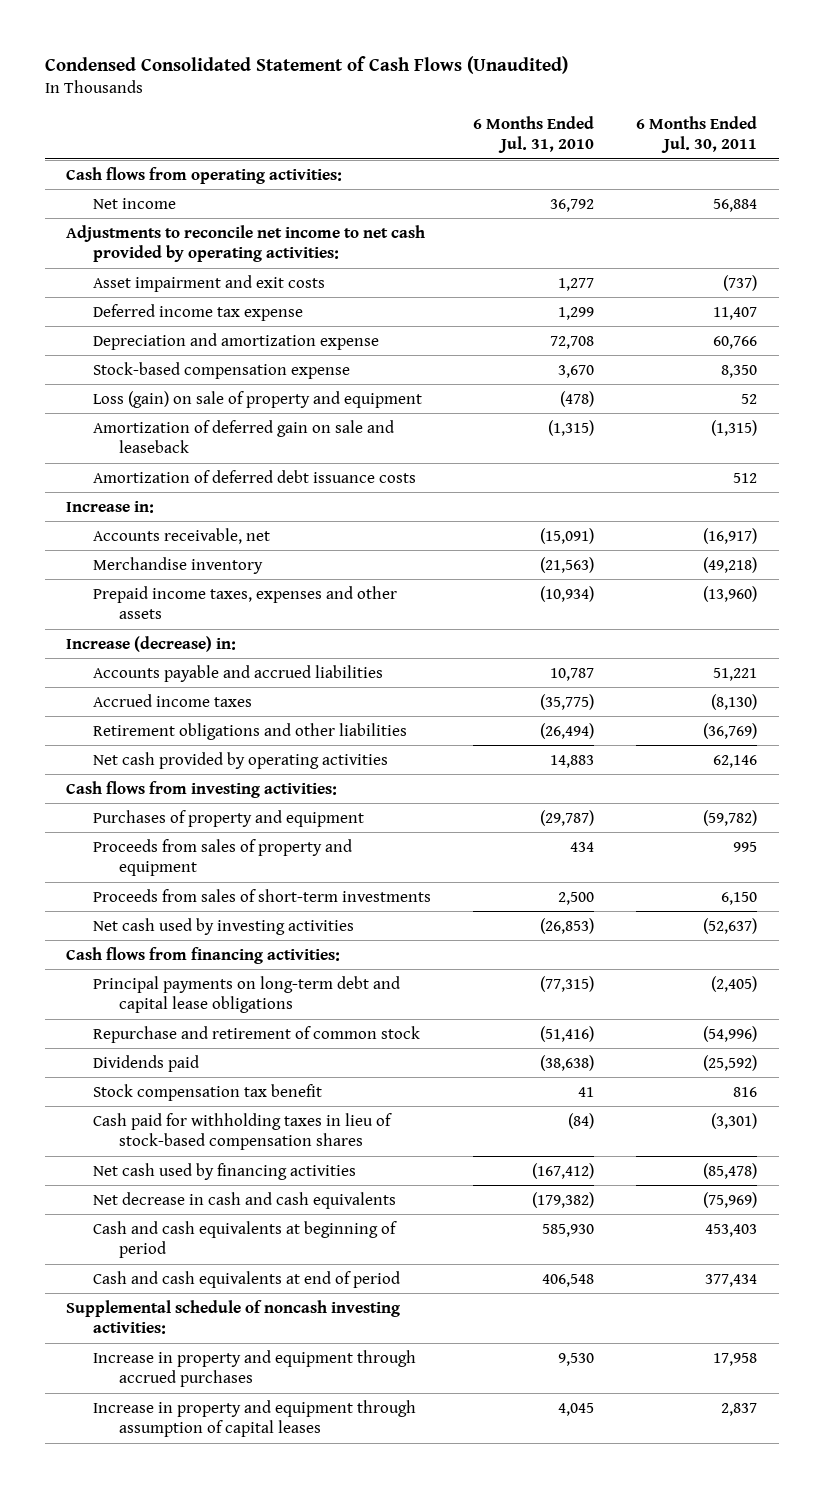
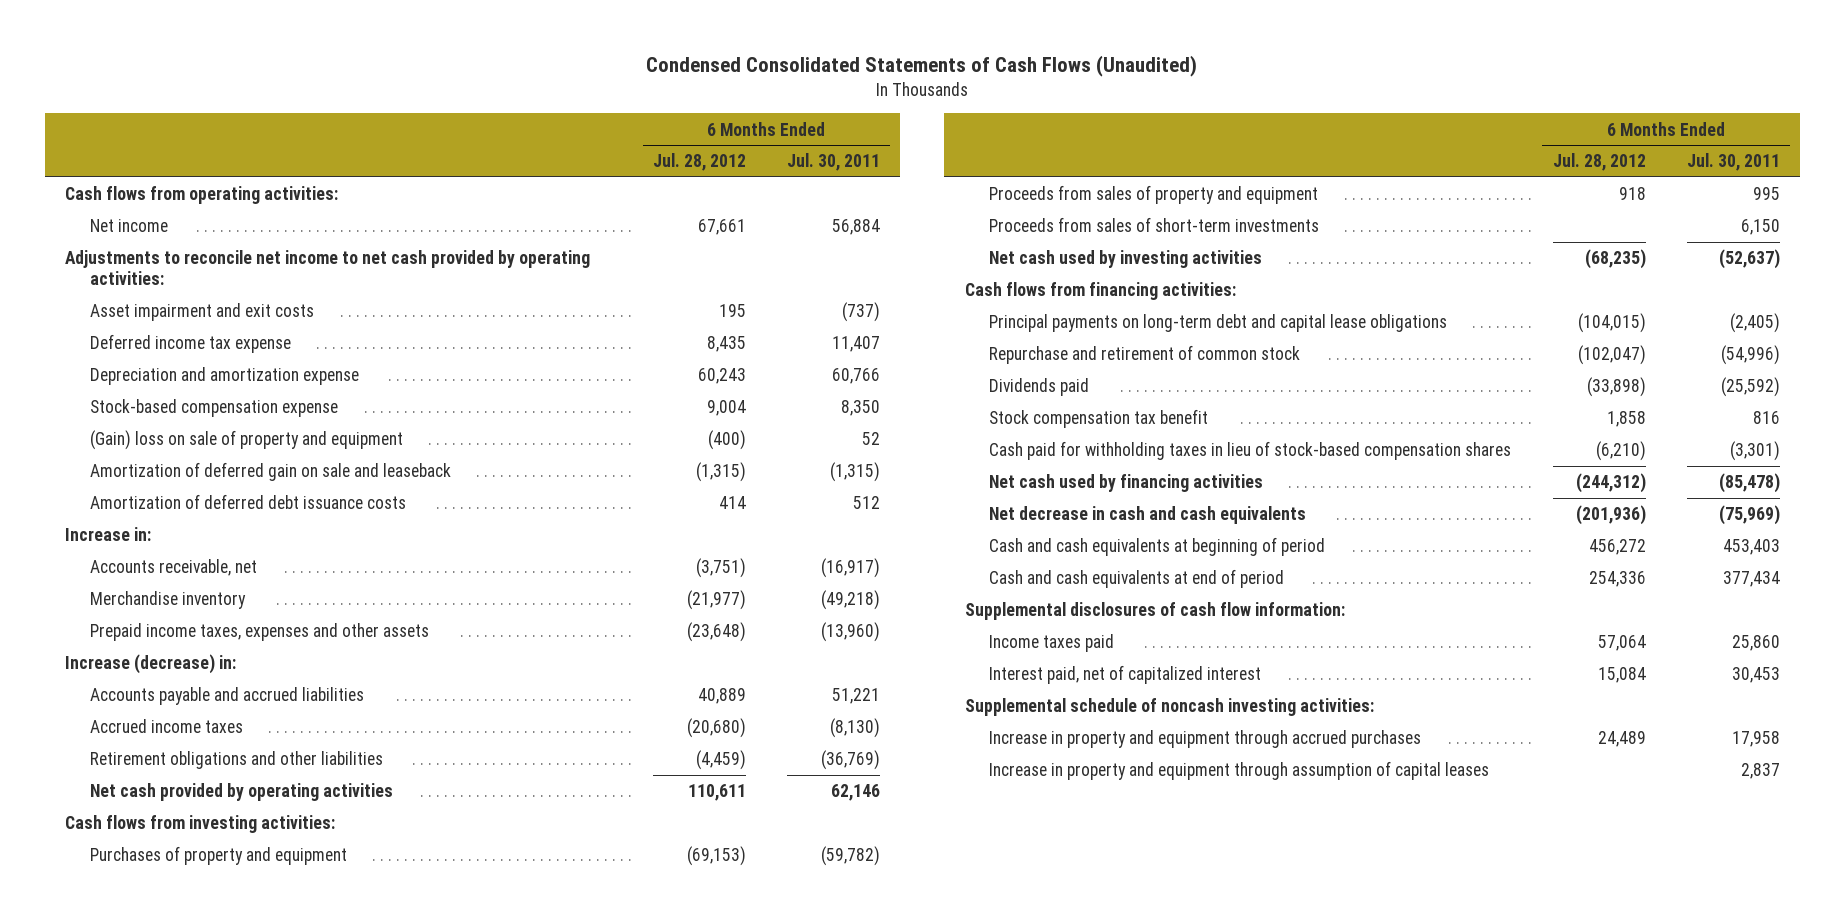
[45,55,569,74] Condensed Consolidated Statement of Cash Flows (Unaudited) -> [646,55,1198,78] Condensed Consolidated Statements of Cash Flows (Unaudited)
[473,115,595,154] 6 Months Ended Jul. 31, 2010 -> none
none -> [652,153,746,172] Jul. 28, 2012
[92,390,422,408] Loss (gain) on sale of property and equipment -> [89,430,403,451] (Gain) loss on sale of property and equipment
none -> [964,602,1345,621] Supplemental disclosures of cash flow information:
none -> [989,634,1115,653] Income taxes paid
none -> [989,665,1262,685] Interest paid, net of capitalized interest

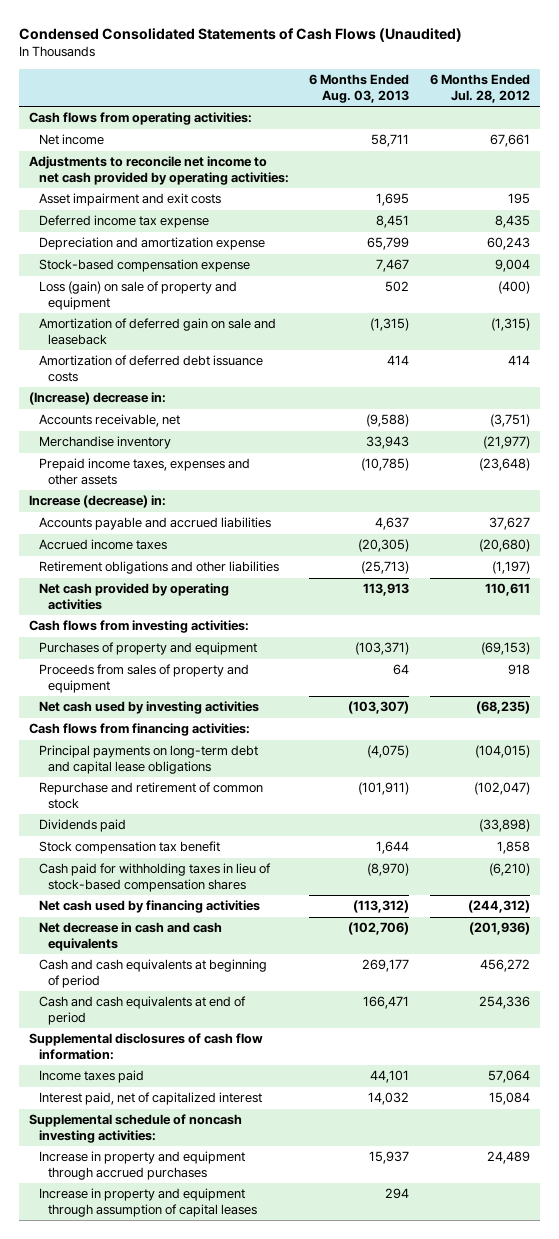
[786,153,880,172] Jul. 30, 2011 -> none
none -> [309,74,410,103] 6 Months Ended Aug. 03, 2013
[89,430,403,451] (Gain) loss on sale of property and equipment -> [38,281,237,311] Loss (gain) on sale of property and equipment
[65,527,152,542] Increase in: -> [29,392,167,406] (Increase) decrease in:
[697,688,746,705] 40,889 -> [488,517,530,531] 37,627
[695,750,746,771] (4,459) -> [491,561,530,575] (1,197)
[989,217,1320,233] Proceeds from sales of short-term investments -> none

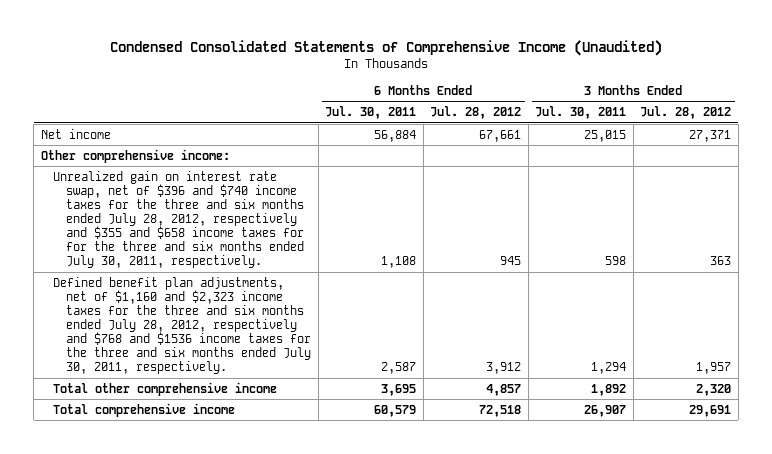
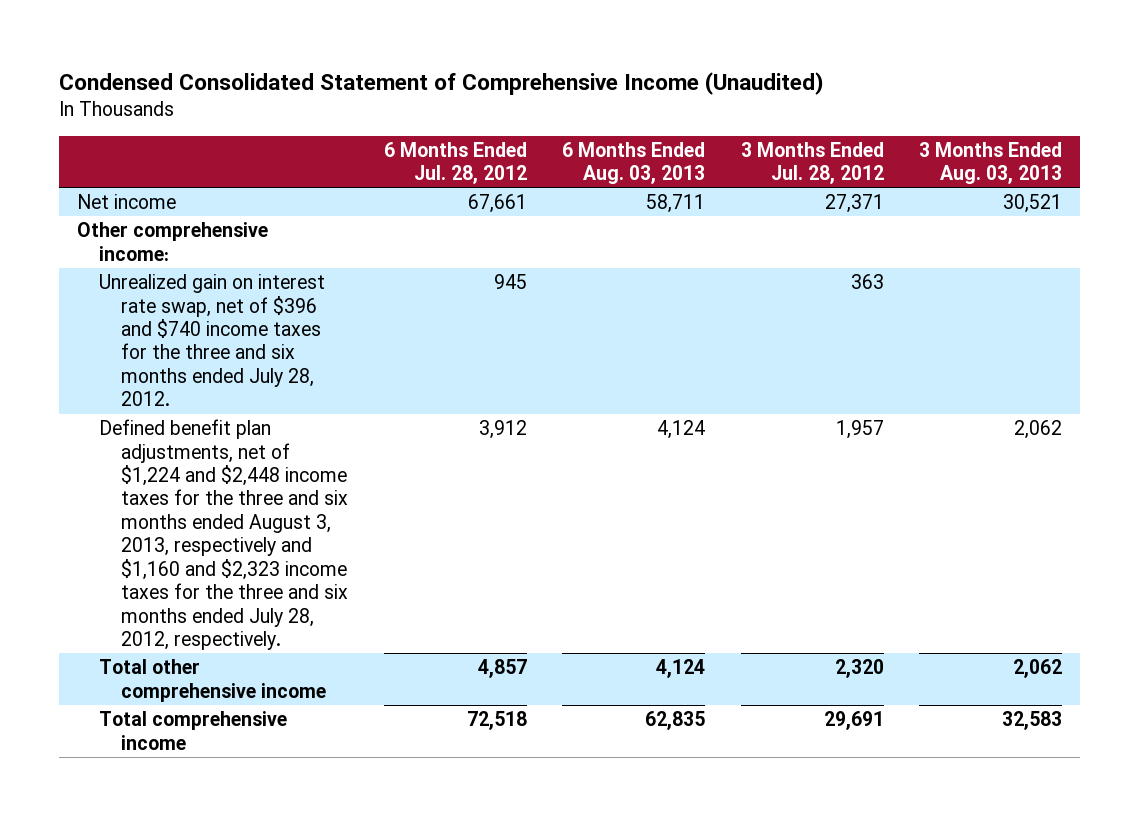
[109,40,662,57] Condensed Consolidated Statements of Comprehensive Income (Unaudited) -> [59,71,825,95] Condensed Consolidated Statement of Comprehensive Income (Unaudited)
[325,106,417,120] Jul. 30, 2011 -> none
[535,106,627,120] Jul. 30, 2011 -> none
none -> [562,141,706,185] 6 Months Ended Aug. 03, 2013
none -> [919,141,1063,185] 3 Months Ended Aug. 03, 2013
[53,170,305,269] Unrealized gain on interest rate swap, net of $396 and $740 income taxes for the three and six months ended July 28, 2012, respectively and $355 and $658 income taxes for for the three and six months ended July 30, 2011, respectively. -> [99,274,326,407] Unrealized gain on interest rate swap, net of $396 and $740 income taxes for the three and six months ended July 28, 2012.
[53,276,312,375] Defined benefit plan adjustments, net of $1,160 and $2,323 income taxes for the three and six months ended July 28, 2012, respectively and $768 and $1536 income taxes for the three and six months ended July 30, 2011, respectively. -> [99,419,349,651] Defined benefit plan adjustments, net of $1,224 and $2,448 income taxes for the three and six months ended August 3, 2013, respectively and $1,160 and $2,323 income taxes for the three and six months ended July 28, 2012, respectively.

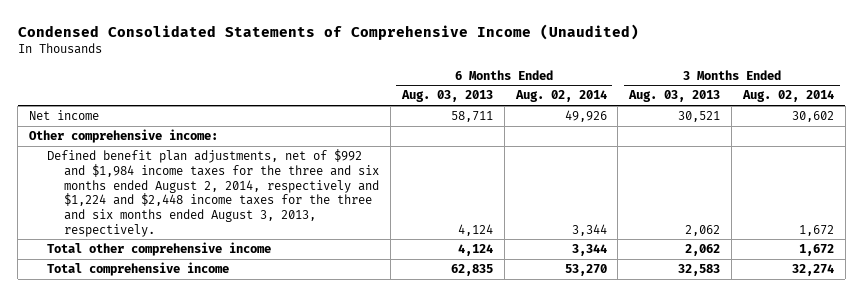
[59,71,825,95] Condensed Consolidated Statement of Comprehensive Income (Unaudited) -> [17,23,639,40] Condensed Consolidated Statements of Comprehensive Income (Unaudited)
[383,141,527,185] 6 Months Ended Jul. 28, 2012 -> none
[740,141,884,185] 3 Months Ended Jul. 28, 2012 -> none
none -> [514,90,607,103] Aug. 02, 2014
none -> [741,90,834,103] Aug. 02, 2014
[99,274,326,407] Unrealized gain on interest rate swap, net of $396 and $740 income taxes for the three and six months ended July 28, 2012. -> none
[99,419,349,651] Defined benefit plan adjustments, net of $1,224 and $2,448 income taxes for the three and six months ended August 3, 2013, respectively and $1,160 and $2,323 income taxes for the three and six months ended July 28, 2012, respectively. -> [46,149,380,237] Defined benefit plan adjustments, net of $992 and $1,984 income taxes for the three and six months ended August 2, 2014, respectively and $1,224 and $2,448 income taxes for the three and six months ended August 3, 2013, respectively.

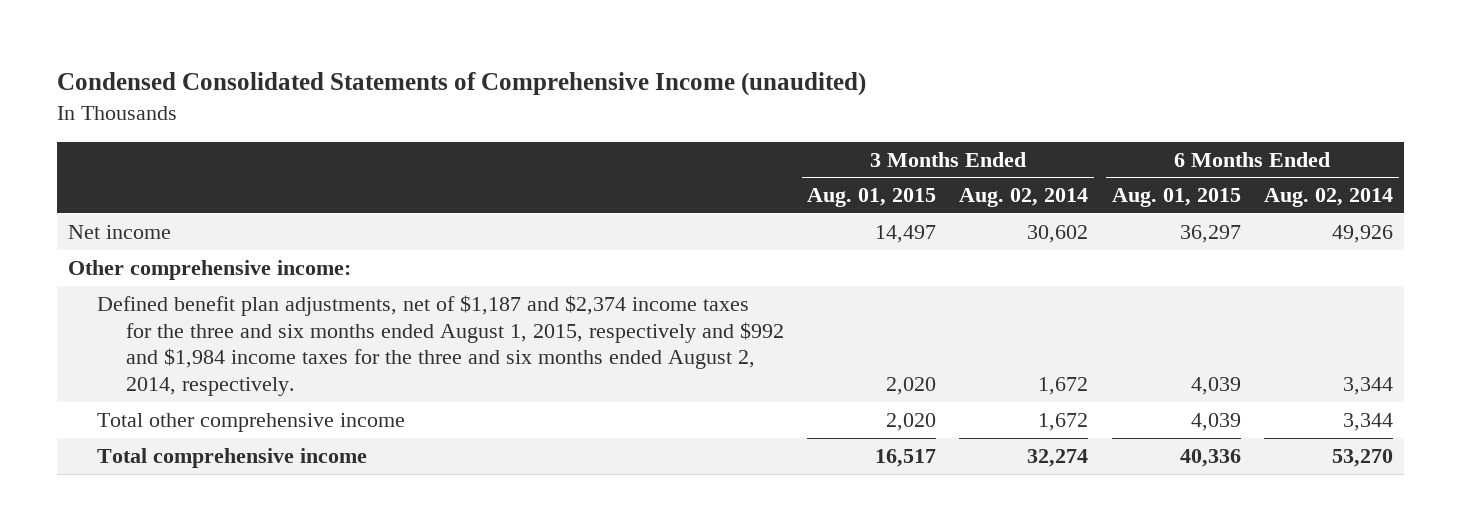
[17,23,639,40] Condensed Consolidated Statements of Comprehensive Income (Unaudited) -> [56,72,866,97] Condensed Consolidated Statements of Comprehensive Income (unaudited)
[400,90,493,103] Aug. 03, 2013 -> none
[628,90,721,103] Aug. 03, 2013 -> none
none -> [807,188,937,208] Aug. 01, 2015
none -> [1111,188,1241,208] Aug. 01, 2015
[46,149,380,237] Defined benefit plan adjustments, net of $992 and $1,984 income taxes for the three and six months ended August 2, 2014, respectively and $1,224 and $2,448 income taxes for the three and six months ended August 3, 2013, respectively. -> [97,294,785,396] Defined benefit plan adjustments, net of $1,187 and $2,374 income taxes for the three and six months ended August 1, 2015, respectively and $992 and $1,984 income taxes for the three and six months ended August 2, 2014, respectively.

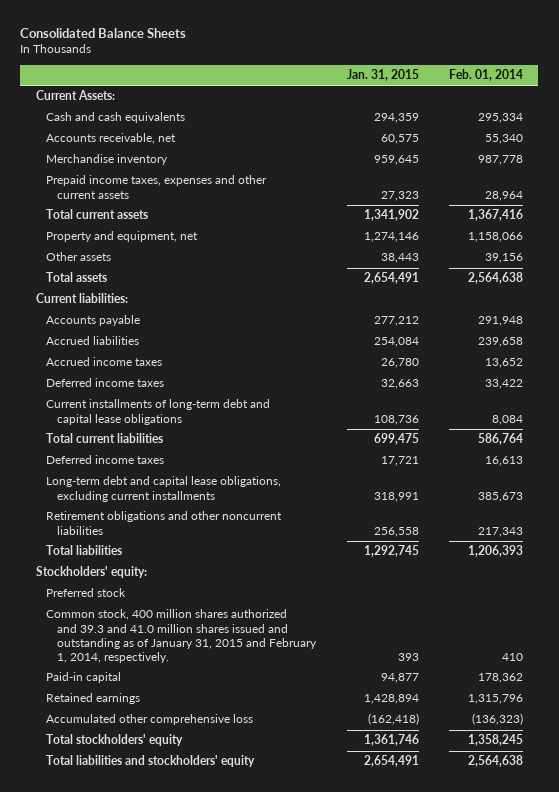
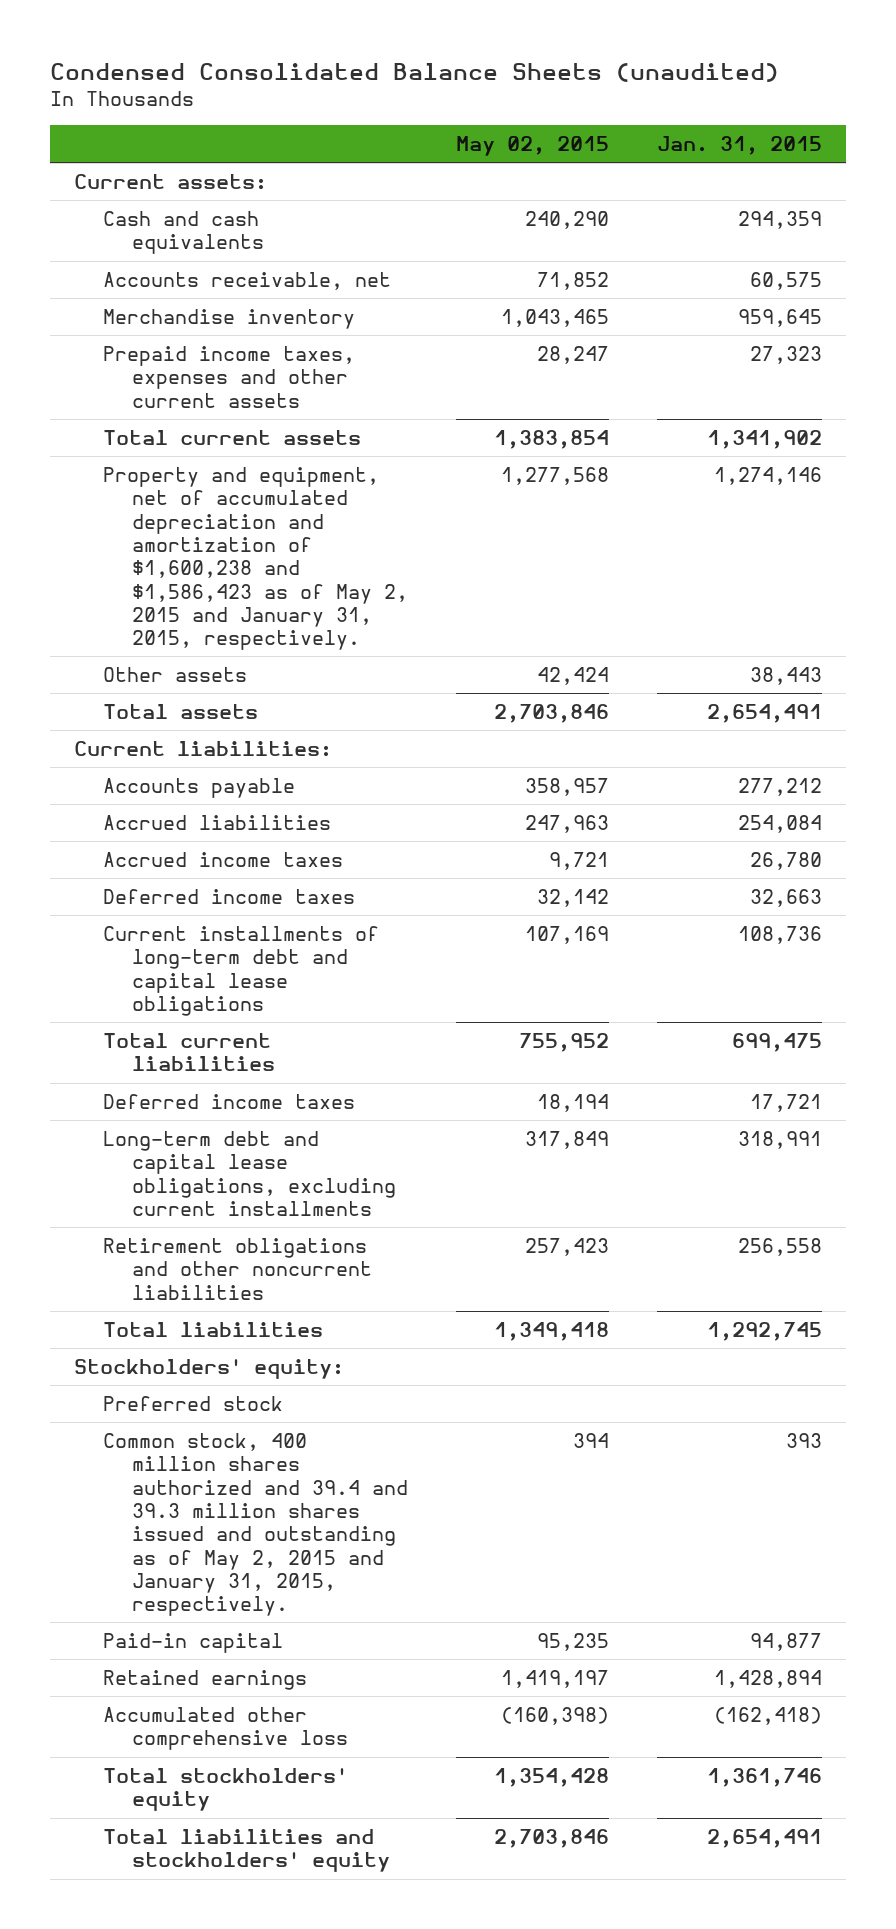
[20,27,187,38] Consolidated Balance Sheets -> [49,62,779,82] Condensed Consolidated Balance Sheets (unaudited)
[449,68,524,81] Feb. 01, 2014 -> none
none -> [455,135,609,156] May 02, 2015
[35,90,115,101] Current Assets: -> [73,173,267,190] Current assets:
[46,231,199,243] Property and equipment, net -> [102,466,408,651] Property and equipment, net of accumulated depreciation and amortization of $1,600,238 and $1,586,423 as of May 2, 2015 and January 31, 2015, respectively.
[46,609,318,664] Common stock, 400 million shares authorized and 39.3 and 41.0 million shares issued and outstanding as of January 31, 2015 and February 1, 2014, respectively. -> [102,1432,408,1617] Common stock, 400 million shares authorized and 39.4 and 39.3 million shares issued and outstanding as of May 2, 2015 and January 31, 2015, respectively.

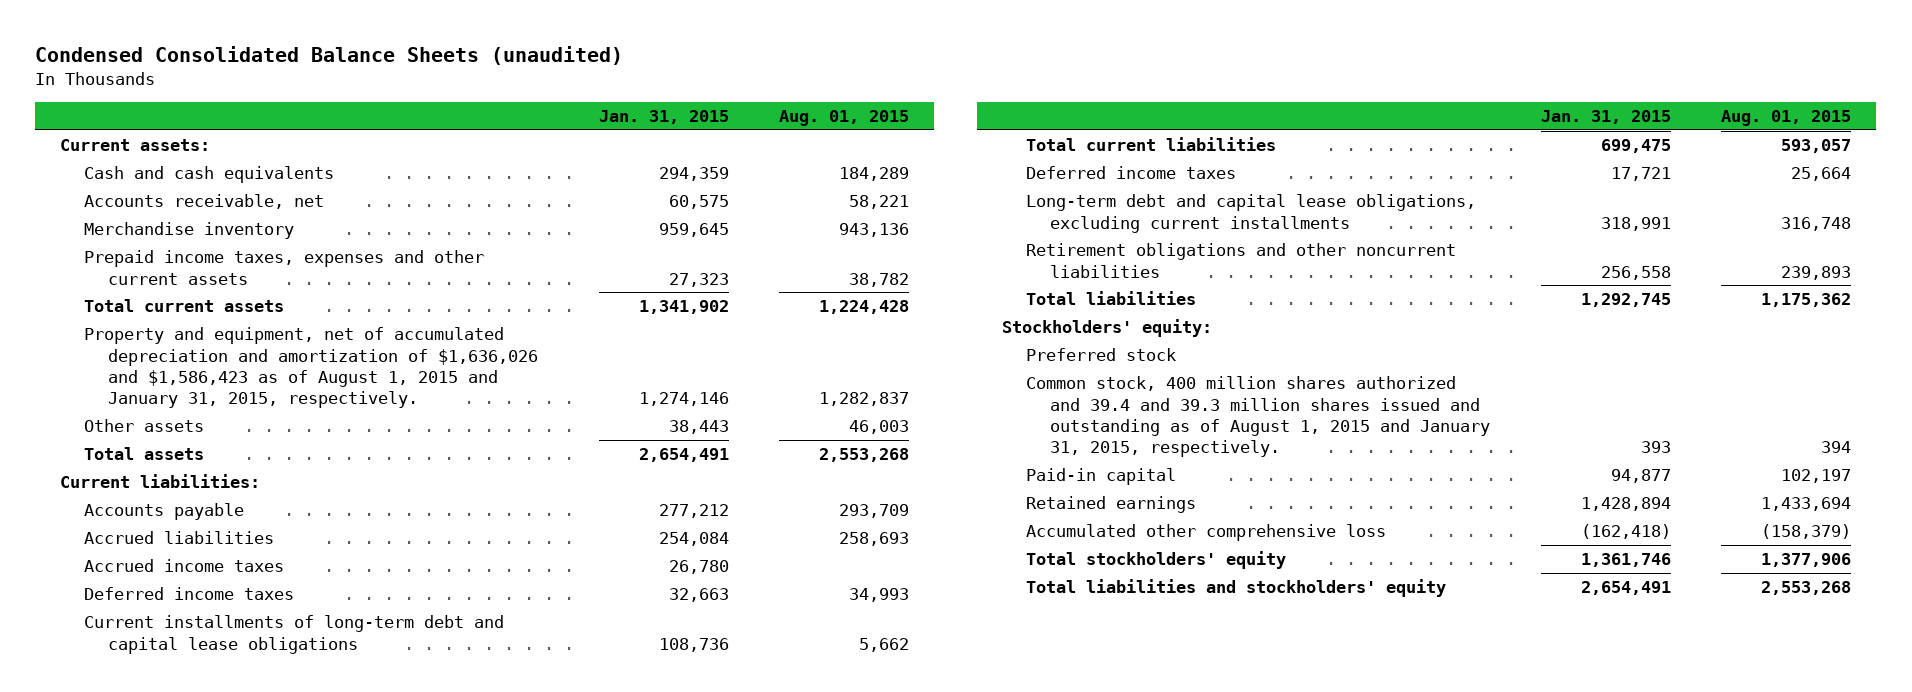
[455,135,609,156] May 02, 2015 -> none
none -> [779,109,910,126] Aug. 01, 2015
[102,466,408,651] Property and equipment, net of accumulated depreciation and amortization of $1,600,238 and $1,586,423 as of May 2, 2015 and January 31, 2015, respectively. -> [84,327,539,409] Property and equipment, net of accumulated depreciation and amortization of $1,636,026 and $1,586,423 as of August 1, 2015 and January 31, 2015, respectively.
[102,1432,408,1617] Common stock, 400 million shares authorized and 39.4 and 39.3 million shares issued and outstanding as of May 2, 2015 and January 31, 2015, respectively. -> [1026,376,1491,458] Common stock, 400 million shares authorized and 39.4 and 39.3 million shares issued and outstanding as of August 1, 2015 and January 31, 2015, respectively.

